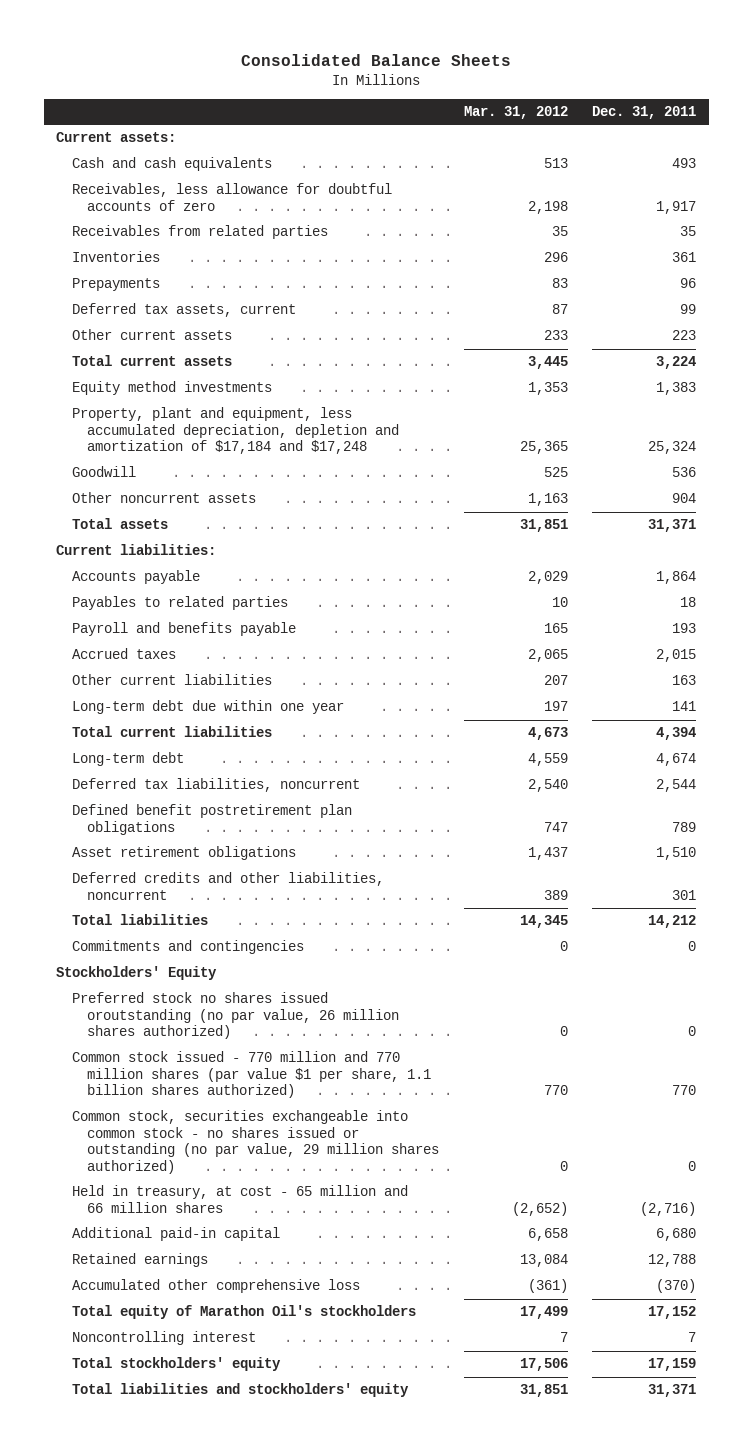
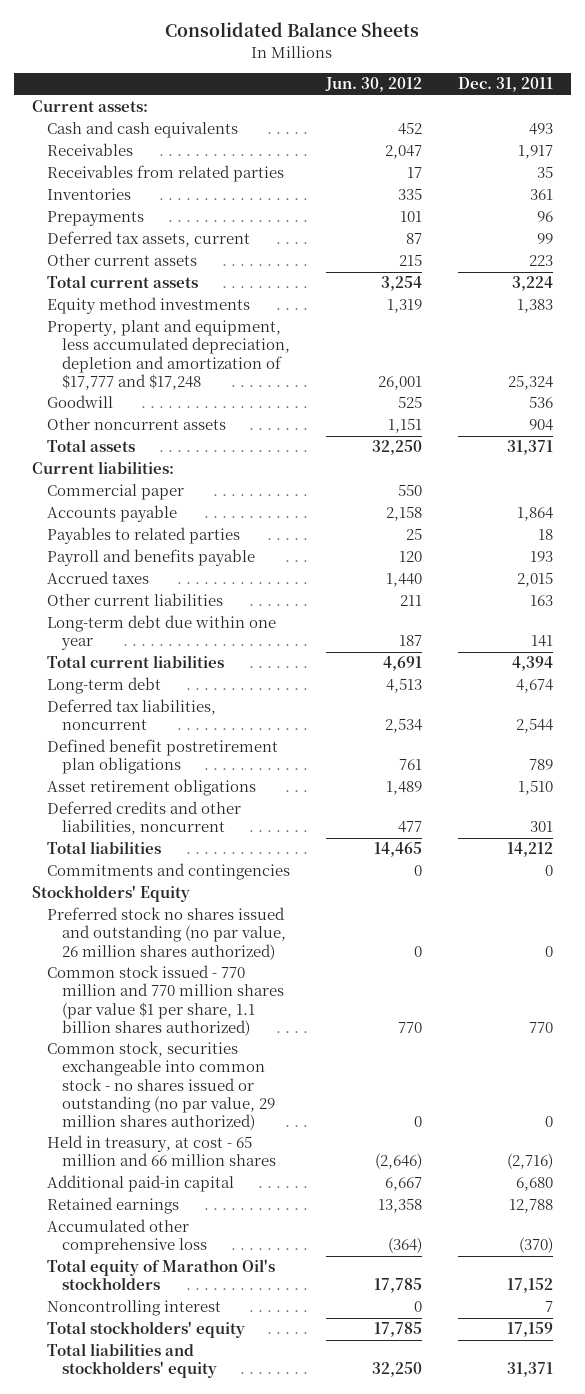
[463,106,568,120] Mar. 31, 2012 -> none
none -> [324,77,422,93] Jun. 30, 2012
[71,183,392,211] Receivables, less allowance for doubtful accounts of zero -> [46,143,133,157] Receivables
[71,407,400,455] Property, plant and equipment, less accumulated depreciation, depletion and amortization of $17,184 and $17,248 -> [46,319,291,390] Property, plant and equipment, less accumulated depreciation, depletion and amortization of $17,777 and $17,248
none -> [46,484,184,501] Commercial paper
[71,992,400,1040] Preferred stock no shares issued oroutstanding (no par value, 26 million shares authorized) -> [46,907,287,960] Preferred stock no shares issued and outstanding (no par value, 26 million shares authorized)

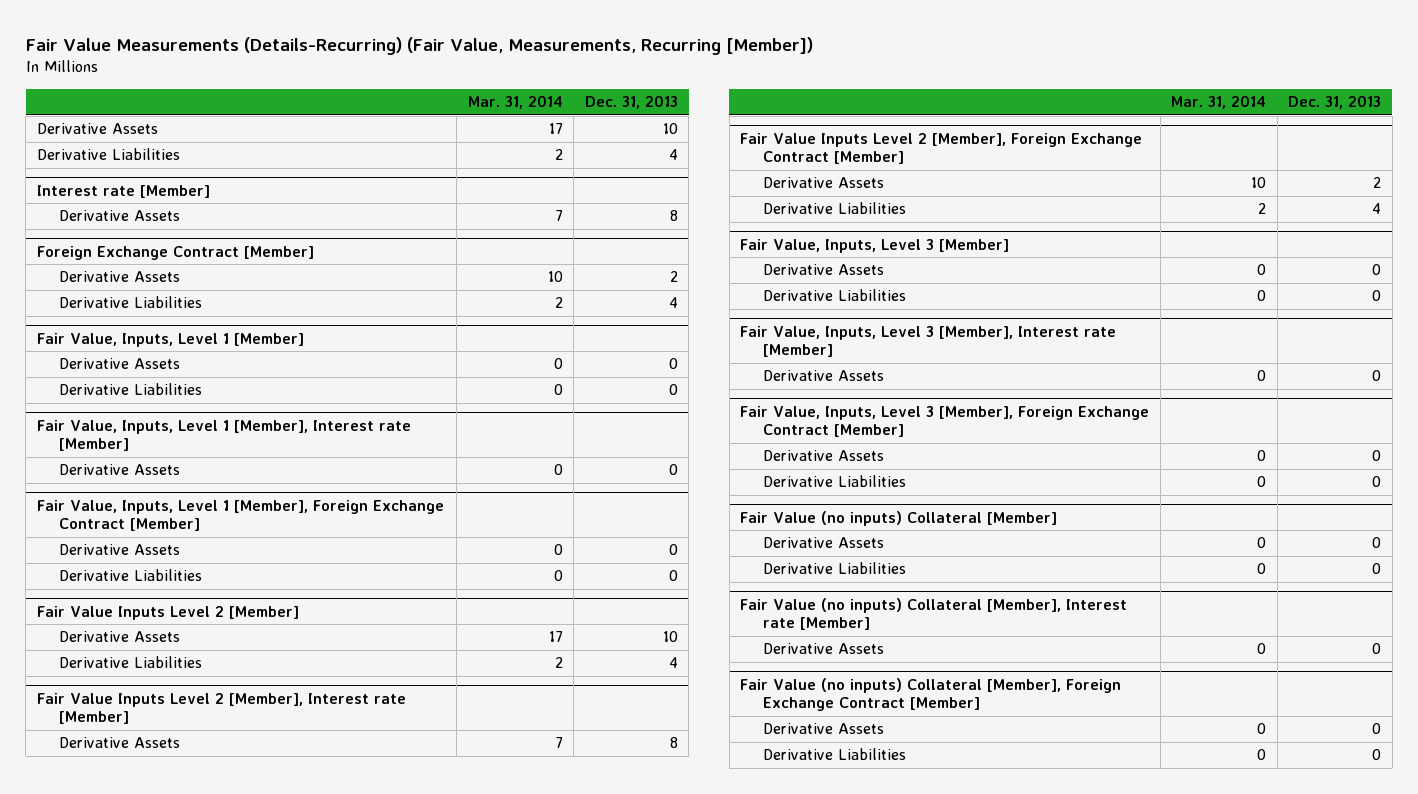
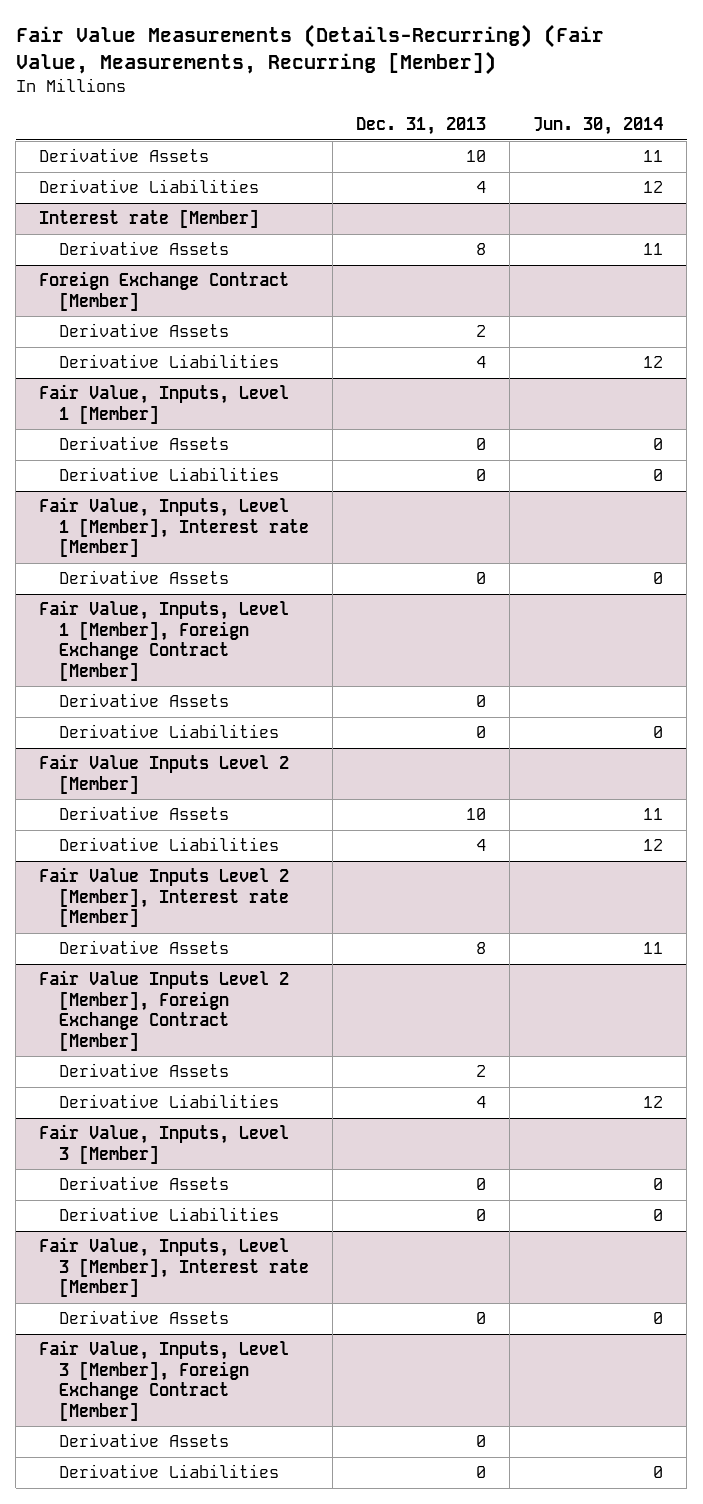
[467,95,563,110] Mar. 31, 2014 -> none
none -> [533,117,664,136] Jun. 30, 2014
[740,510,1058,526] Fair Value (no inputs) Collateral [Member] -> none
[762,537,884,549] Derivative Assets -> none
[762,562,906,575] Derivative Liabilities -> none
[740,597,1128,631] Fair Value (no inputs) Collateral [Member], Interest rate [Member] -> none
[762,643,884,655] Derivative Assets -> none
[740,677,1122,712] Fair Value (no inputs) Collateral [Member], Foreign Exchange Contract [Member] -> none
[762,723,884,735] Derivative Assets -> none
[762,748,906,761] Derivative Liabilities -> none

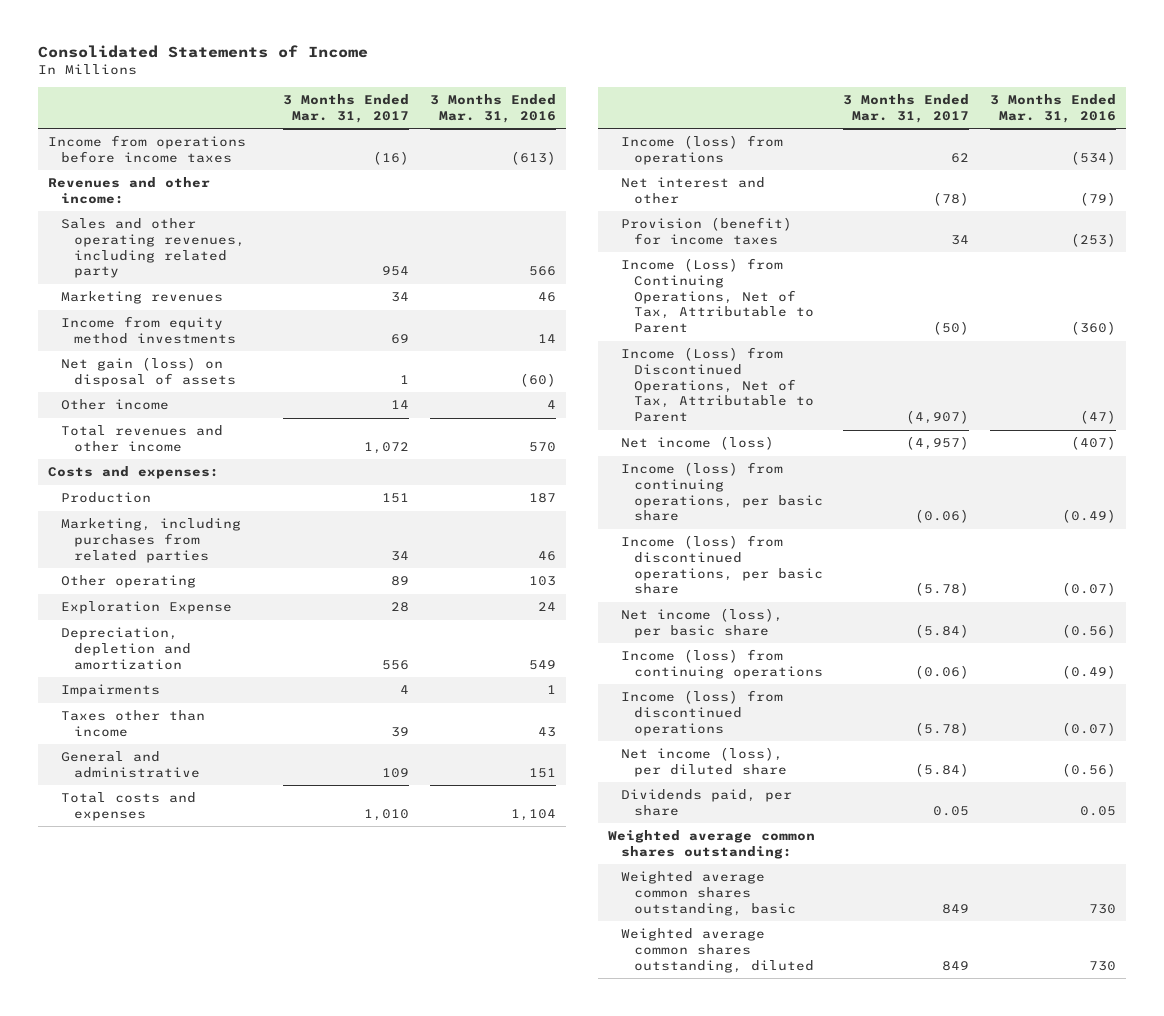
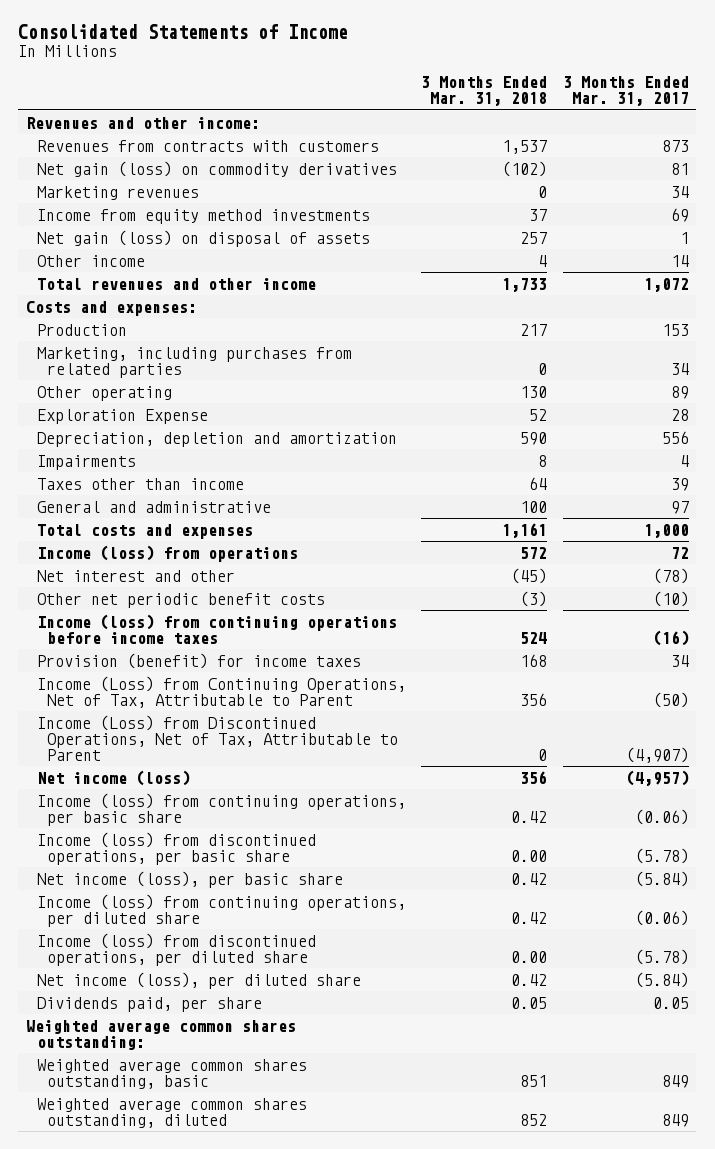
[429,94,556,123] 3 Months Ended Mar. 31, 2016 -> none
none -> [421,76,548,107] 3 Months Ended Mar. 31, 2018
[47,135,246,163] Income from operations before income taxes -> none
[60,218,245,279] Sales and other operating revenues, including related party -> none
none -> [36,139,379,152] Revenues from contracts with customers
none -> [36,160,397,177] Net gain (loss) on commodity derivatives
[382,493,410,504] 151 -> [661,323,689,336] 153
[382,767,410,778] 109 -> [670,500,689,514] 97
[364,808,410,821] 1,010 -> [643,523,689,538] 1,000
[951,152,970,163] 62 -> [670,546,689,559] 72
none -> [36,592,325,608] Other net periodic benefit costs
none -> [36,613,397,644] Income (loss) from continuing operations before income taxes
[620,649,823,679] Income (loss) from continuing operations -> [36,893,406,927] Income (loss) from continuing operations, per diluted share
[620,690,783,736] Income (loss) from discontinued operations -> [36,932,316,966] Income (loss) from discontinued operations, per diluted share

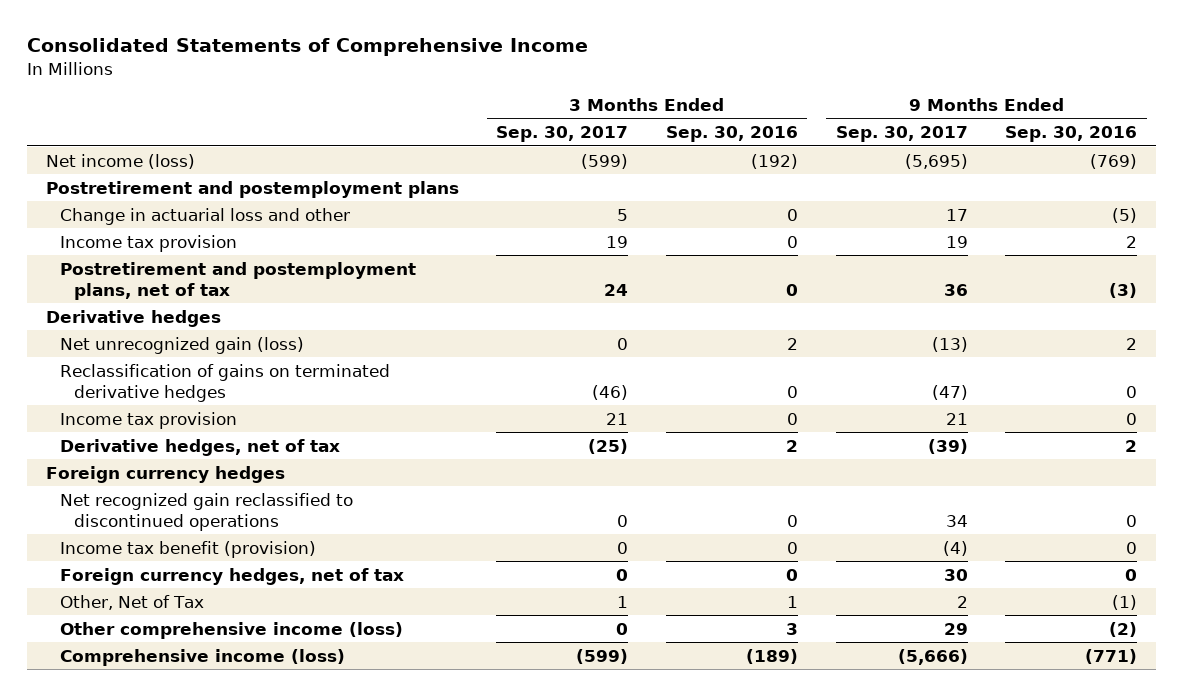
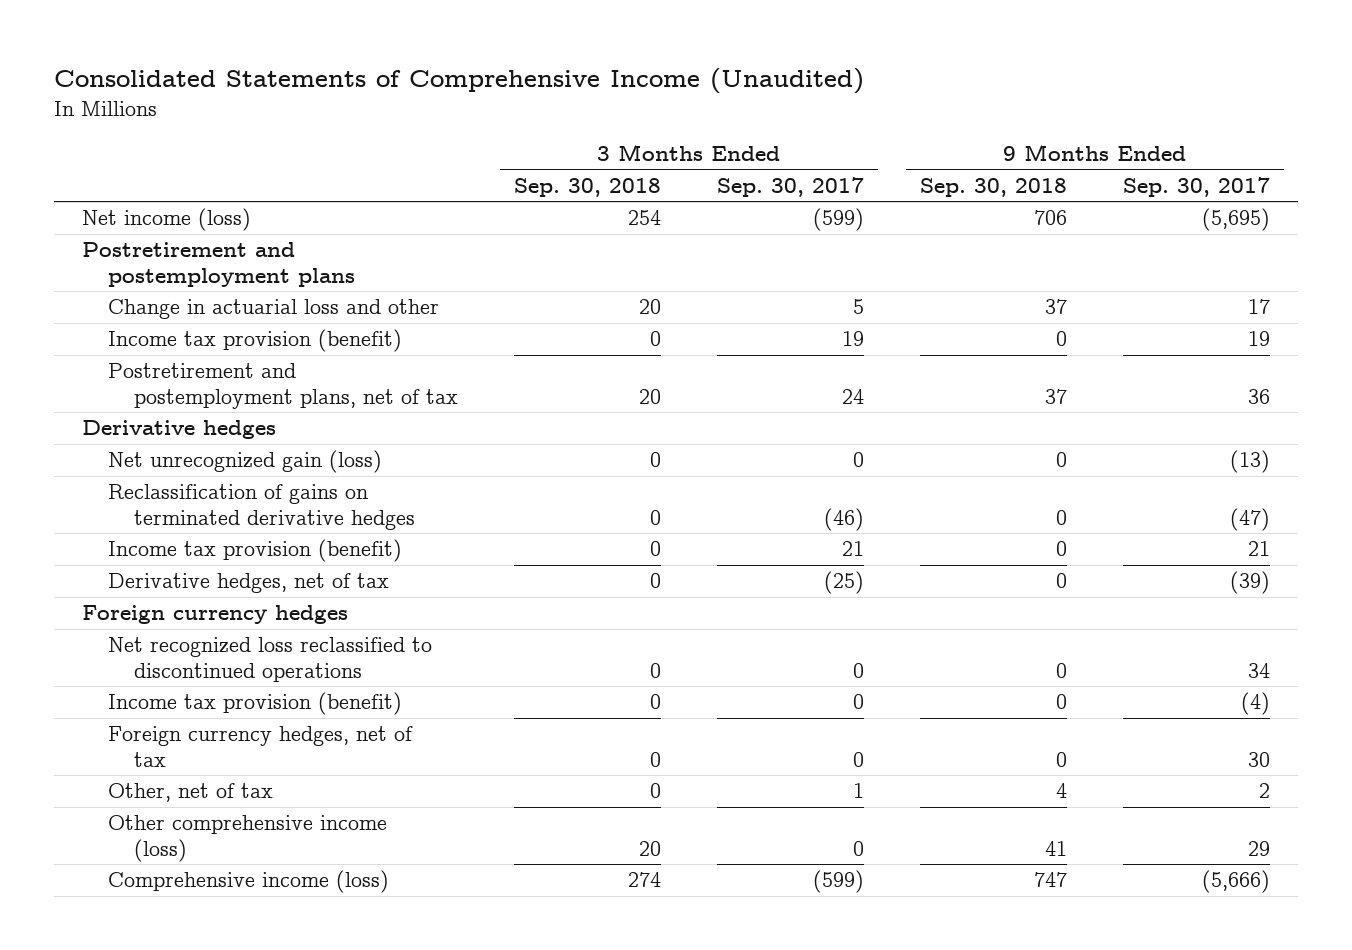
[26,38,588,57] Consolidated Statements of Comprehensive Income -> [53,68,864,95] Consolidated Statements of Comprehensive Income (Unaudited)
[666,126,799,143] Sep. 30, 2016 -> none
[1005,126,1138,143] Sep. 30, 2016 -> none
none -> [514,178,662,198] Sep. 30, 2018
none -> [920,178,1068,198] Sep. 30, 2018
[59,234,237,252] Income tax provision -> [107,329,402,353] Income tax provision (benefit)
[59,411,237,429] Income tax provision -> [107,539,402,563] Income tax provision (benefit)
[59,492,353,531] Net recognized gain reclassified to discontinued operations -> [107,637,432,682] Net recognized loss reclassified to discontinued operations
[59,540,316,558] Income tax benefit (provision) -> [107,692,402,716] Income tax provision (benefit)
[59,594,204,610] Other, Net of Tax -> [107,783,273,803] Other, net of tax

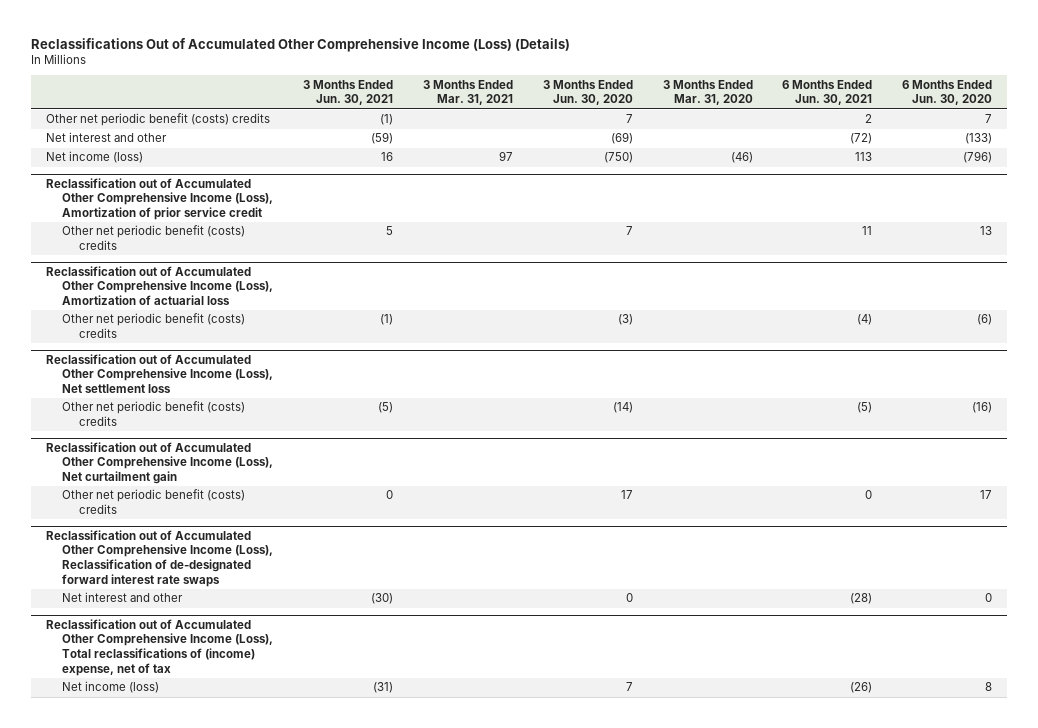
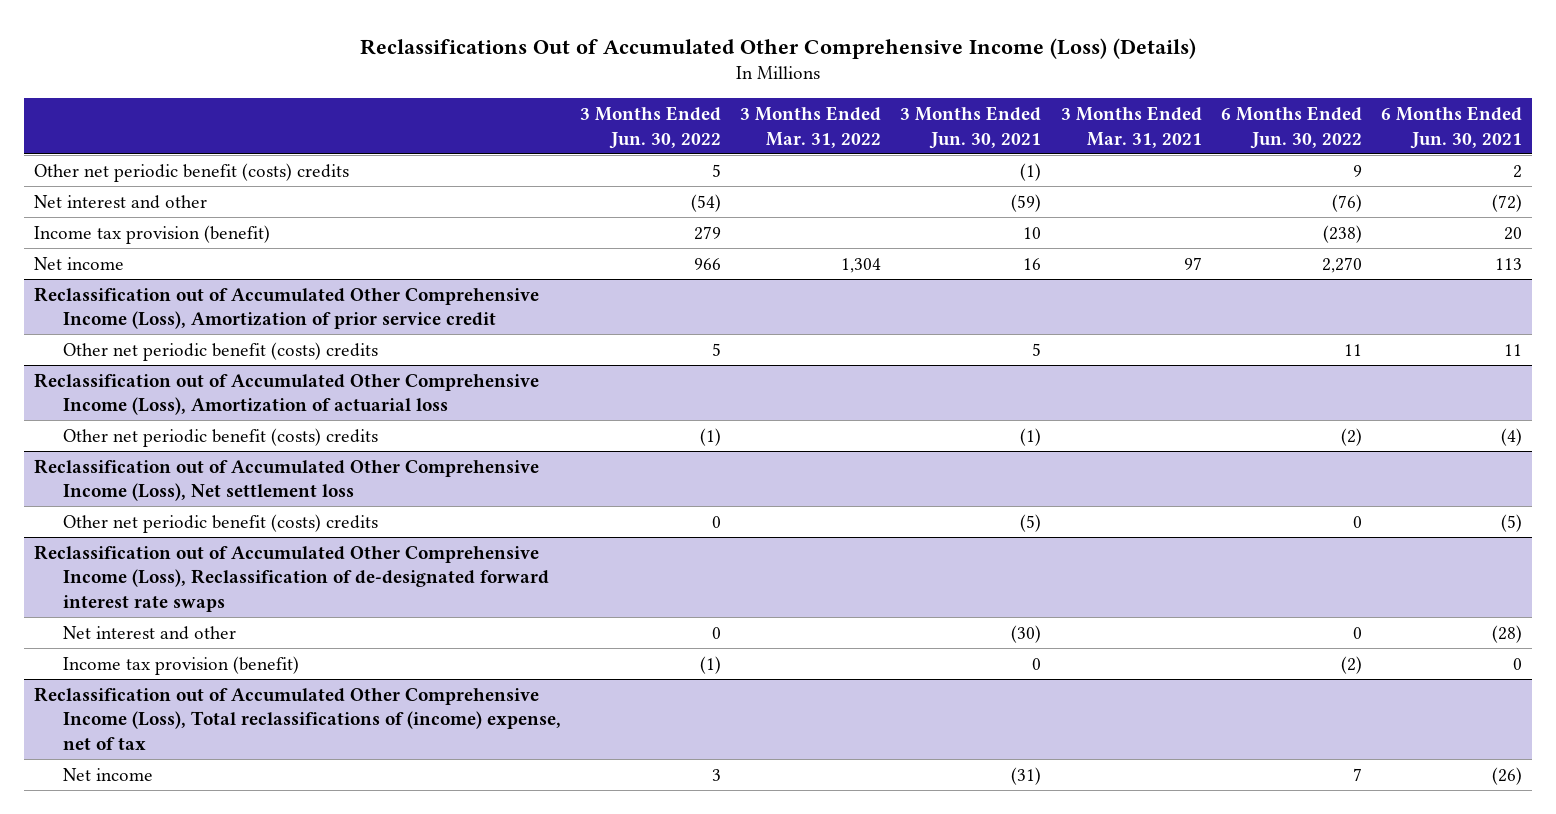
[542,79,633,106] 3 Months Ended Jun. 30, 2020 -> none
[662,79,753,106] 3 Months Ended Mar. 31, 2020 -> none
[902,79,993,106] 6 Months Ended Jun. 30, 2020 -> none
none -> [579,106,721,149] 3 Months Ended Jun. 30, 2022
none -> [740,106,882,148] 3 Months Ended Mar. 31, 2022
none -> [1220,106,1362,149] 6 Months Ended Jun. 30, 2022
none -> [33,224,270,244] Income tax provision (benefit)
[45,151,143,164] Net income (loss) -> [33,256,124,270] Net income
[45,441,274,484] Reclassification out of Accumulated Other Comprehensive Income (Loss), Net curtailment gain -> none
[62,489,246,515] Other net periodic benefit (costs) credits -> none
none -> [62,655,299,675] Income tax provision (benefit)
[62,681,160,694] Net income (loss) -> [62,767,153,781] Net income

